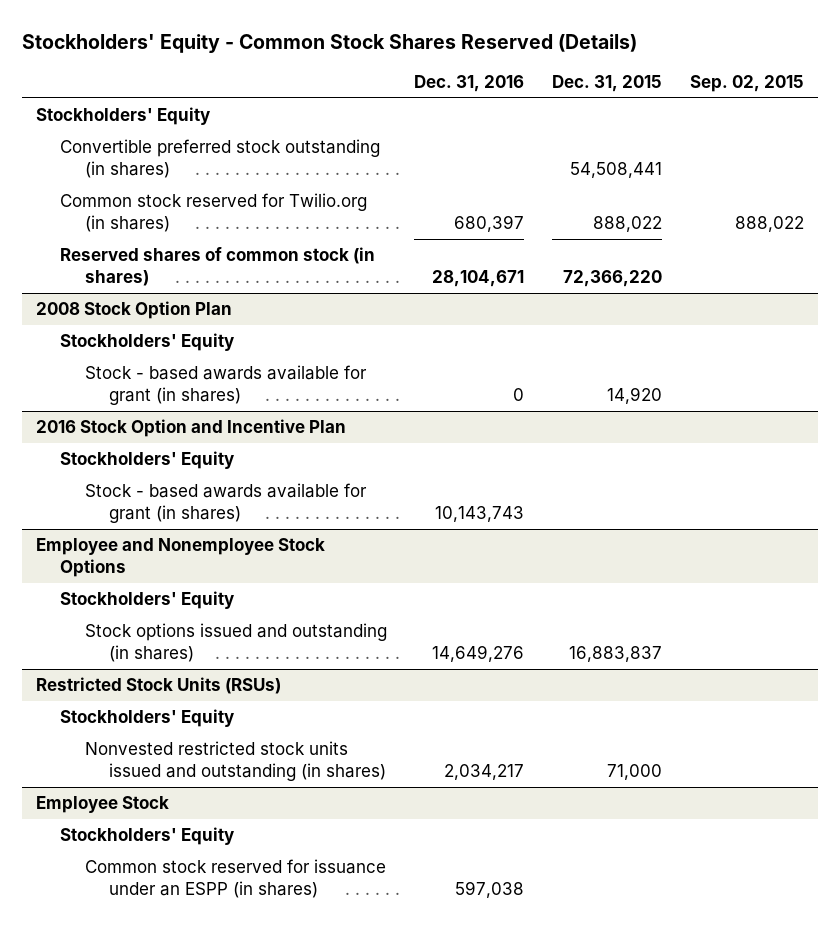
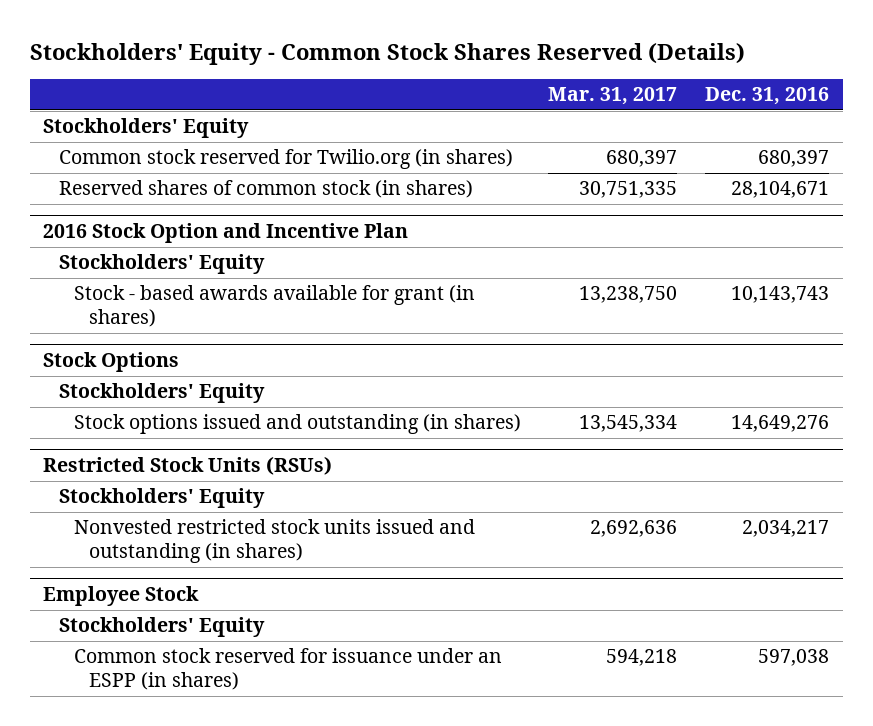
[552,74,663,92] Dec. 31, 2015 -> none
[689,74,804,92] Sep. 02, 2015 -> none
none -> [548,87,678,106] Mar. 31, 2017
[60,139,381,179] Convertible preferred stock outstanding (in shares) -> none
[35,301,232,320] 2008 Stock Option Plan -> none
[60,333,235,352] Stockholders' Equity -> none
[84,365,367,406] Stock - based awards available for grant (in shares) -> none
[35,538,325,578] Employee and Nonemployee Stock Options -> none
none -> [43,352,180,373] Stock Options

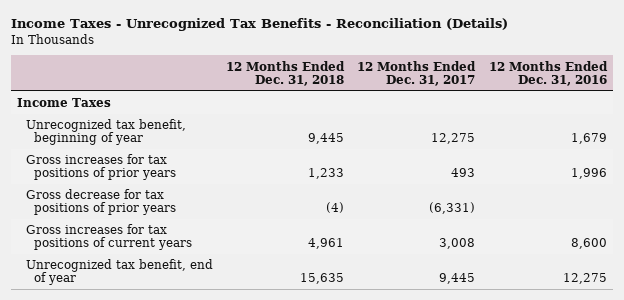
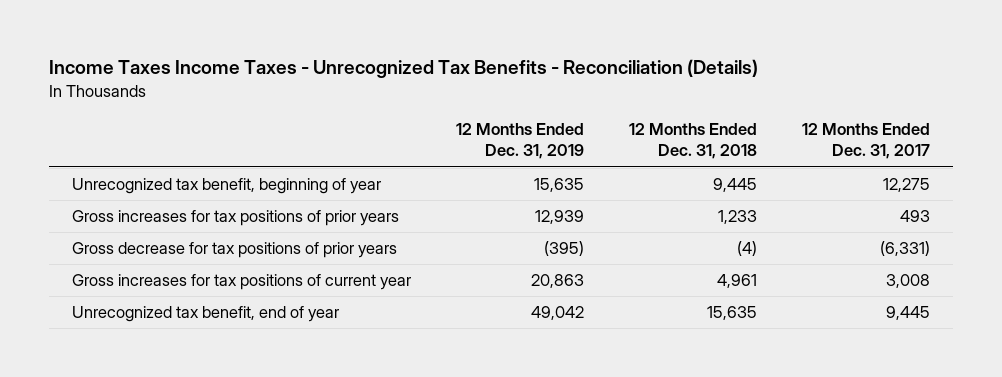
[10,18,508,32] Income Taxes - Unrecognized Tax Benefits - Reconciliation (Details) -> [48,59,758,79] Income Taxes Income Taxes - Unrecognized Tax Benefits - Reconciliation (Details)
[488,60,608,86] 12 Months Ended Dec. 31, 2016 -> none
none -> [455,123,584,160] 12 Months Ended Dec. 31, 2019
[17,98,112,108] Income Taxes -> none
[25,224,193,251] Gross increases for tax positions of current years -> [71,274,411,291] Gross increases for tax positions of current year

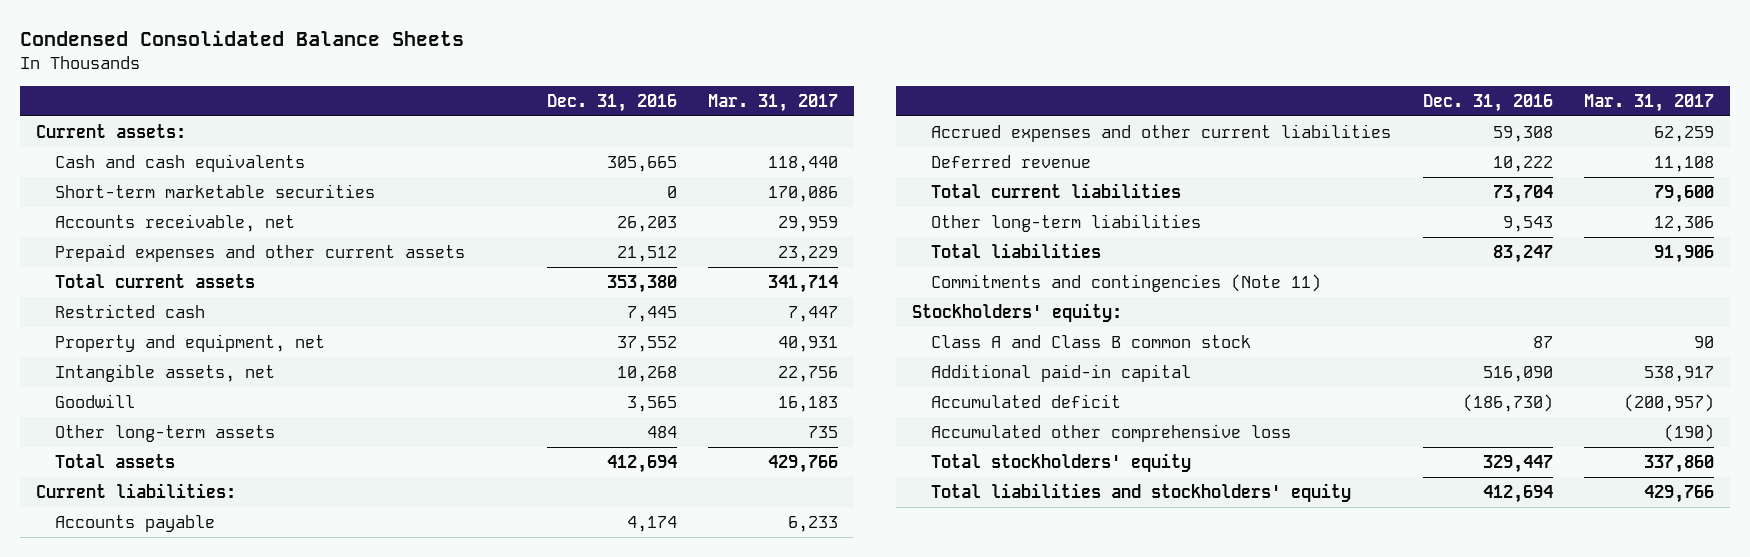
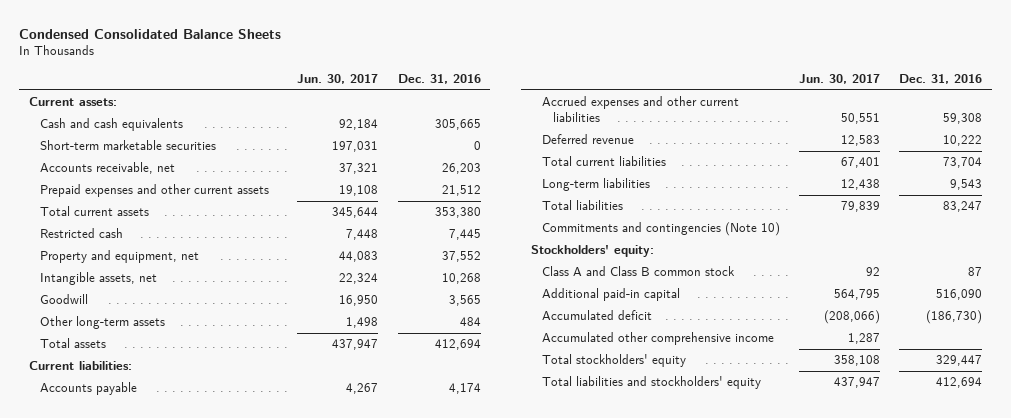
[708,93,839,112] Mar. 31, 2017 -> none
none -> [297,73,379,84] Jun. 30, 2017
[930,214,1201,233] Other long-term liabilities -> [541,178,650,192] Long-term liabilities
[930,274,1321,293] Commitments and contingencies (Note 11) -> [541,222,780,237] Commitments and contingencies (Note 10)
[930,424,1291,443] Accumulated other comprehensive loss -> [541,332,774,346] Accumulated other comprehensive income

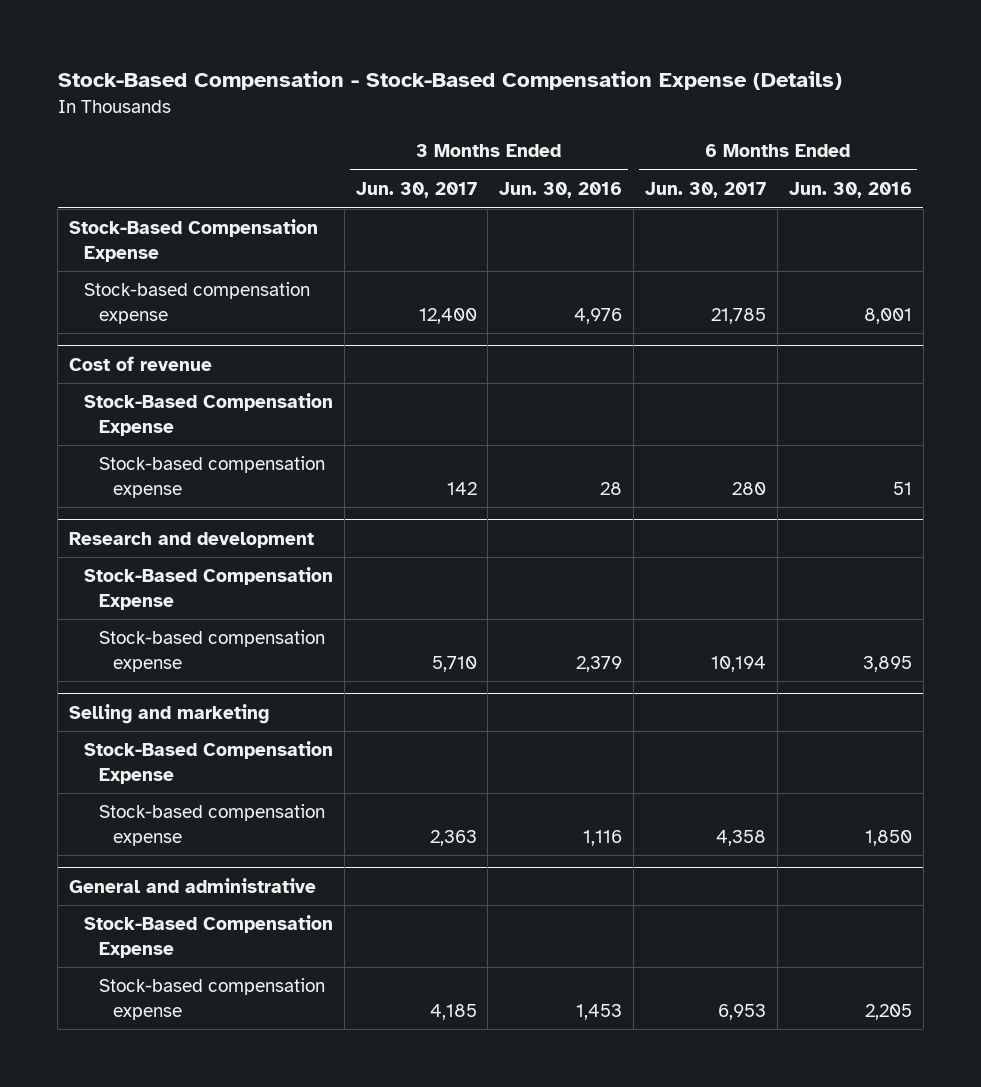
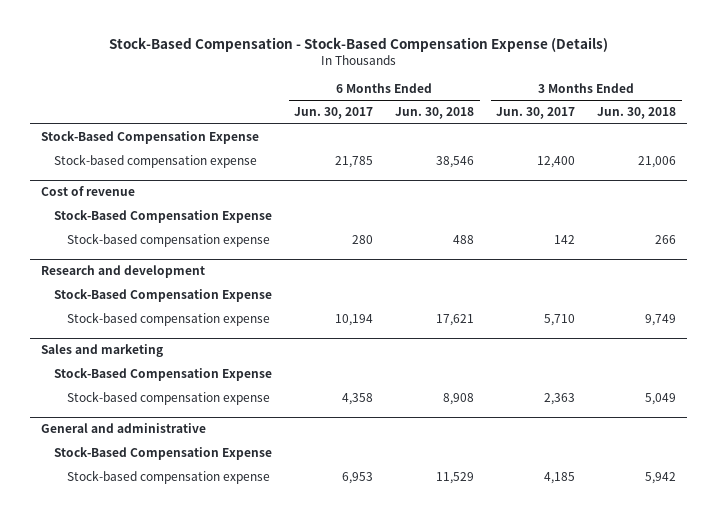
[499,182,623,199] Jun. 30, 2016 -> none
[788,182,912,199] Jun. 30, 2016 -> none
none -> [395,107,475,120] Jun. 30, 2018
none -> [597,107,677,120] Jun. 30, 2018
[69,703,270,724] Selling and marketing -> [41,344,164,358] Sales and marketing

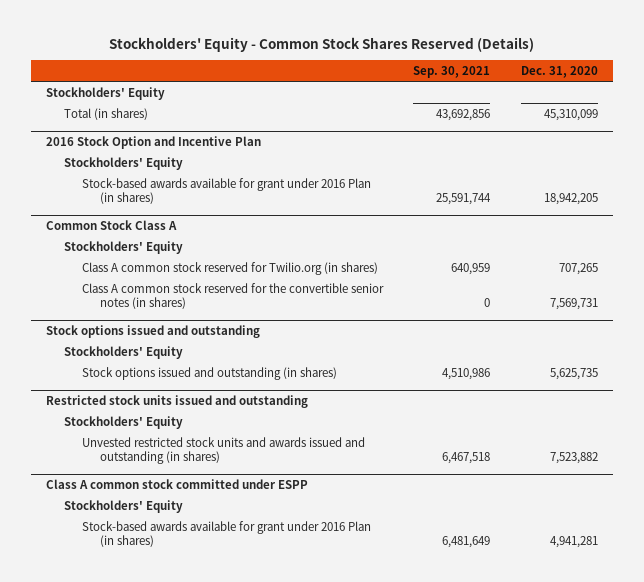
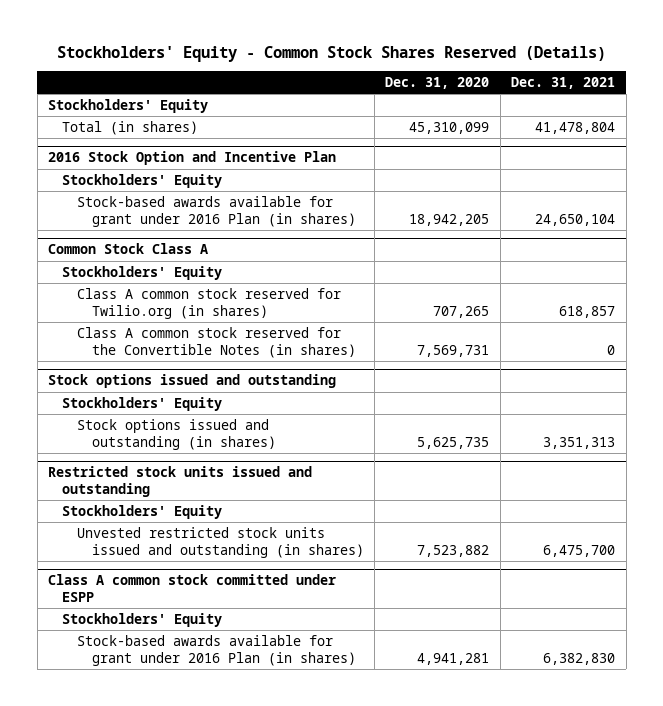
[413,65,491,78] Sep. 30, 2021 -> none
none -> [511,76,616,89] Dec. 31, 2021
[81,282,384,309] Class A common stock reserved for the convertible senior notes (in shares) -> [77,326,356,358] Class A common stock reserved for the Convertible Notes (in shares)
[81,436,365,464] Unvested restricted stock units and awards issued and outstanding (in shares) -> [77,526,364,558] Unvested restricted stock units issued and outstanding (in shares)

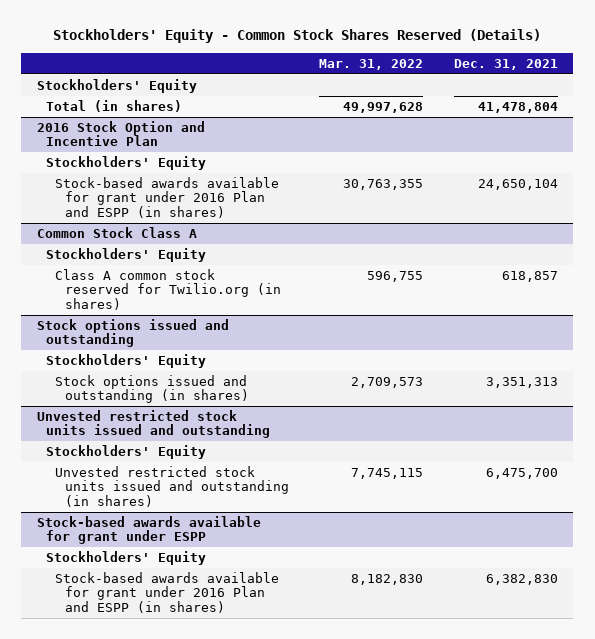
[385,76,490,89] Dec. 31, 2020 -> none
none -> [319,58,424,70] Mar. 31, 2022
[77,195,356,227] Stock-based awards available for grant under 2016 Plan (in shares) -> [55,177,280,218] Stock-based awards available for grant under 2016 Plan and ESPP (in shares)
[77,326,356,358] Class A common stock reserved for the Convertible Notes (in shares) -> none
[47,466,312,498] Restricted stock units issued and outstanding -> [36,410,270,439] Unvested restricted stock units issued and outstanding
[47,574,336,603] Class A common stock committed under ESPP -> [36,516,261,545] Stock-based awards available for grant under ESPP
[77,634,356,666] Stock-based awards available for grant under 2016 Plan (in shares) -> [55,572,280,613] Stock-based awards available for grant under 2016 Plan and ESPP (in shares)

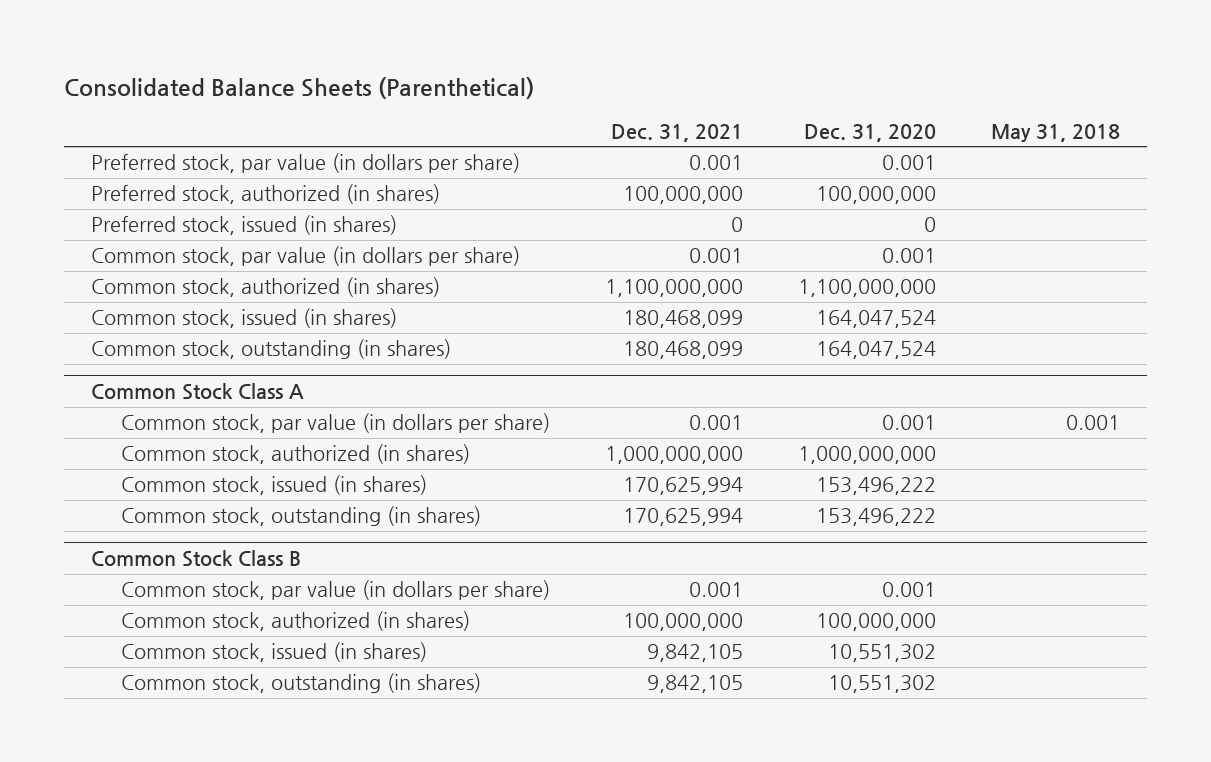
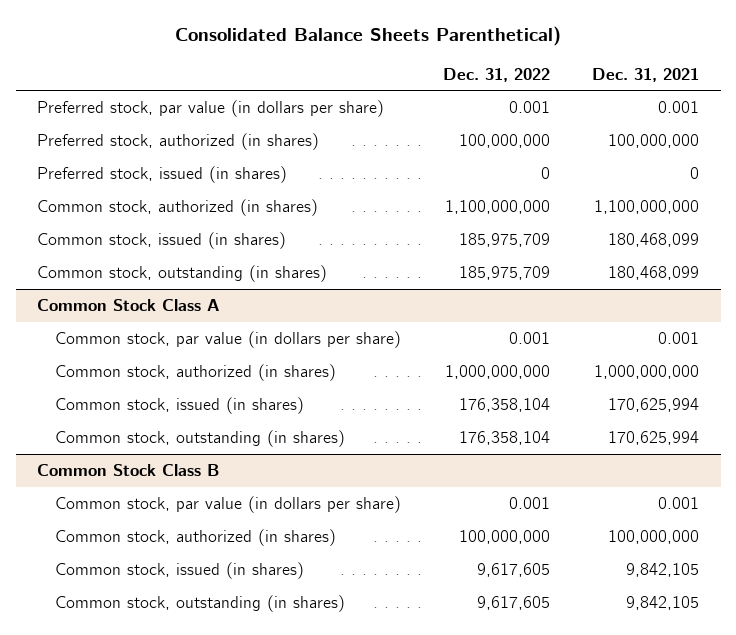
[63,77,534,100] Consolidated Balance Sheets (Parenthetical) -> [175,26,562,47] Consolidated Balance Sheets Parenthetical)
[803,123,936,142] Dec. 31, 2020 -> none
[990,123,1120,142] May 31, 2018 -> none
none -> [443,67,551,82] Dec. 31, 2022
[91,246,521,267] Common stock, par value (in dollars per share) -> none

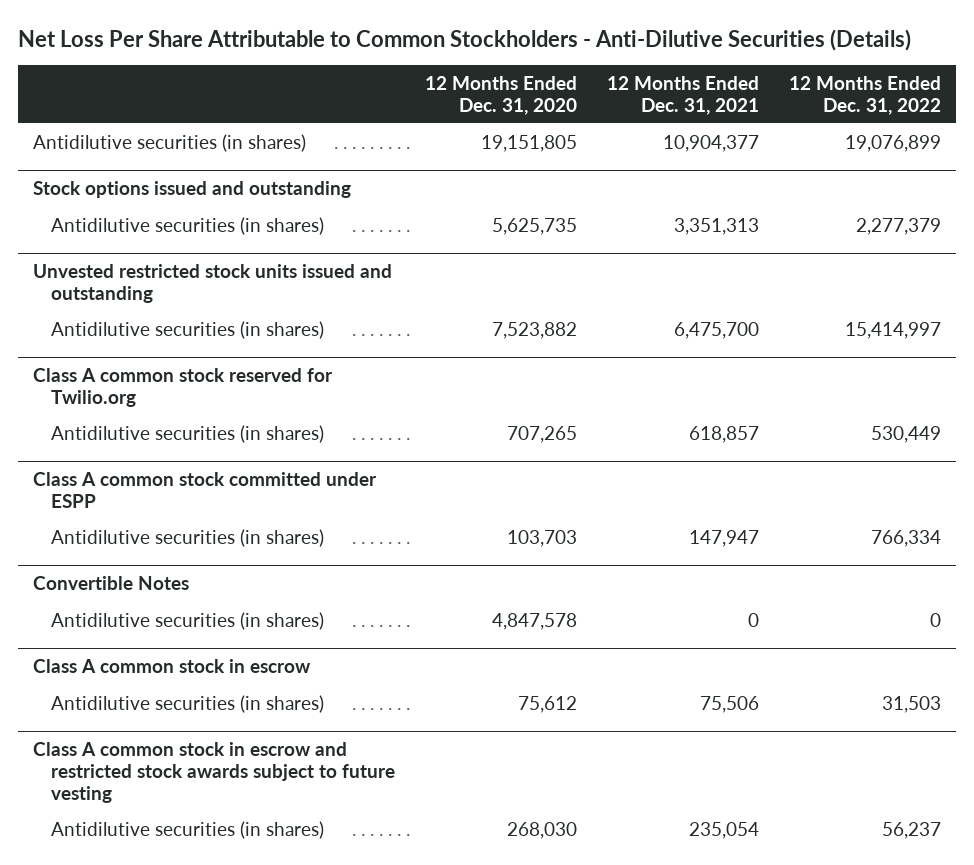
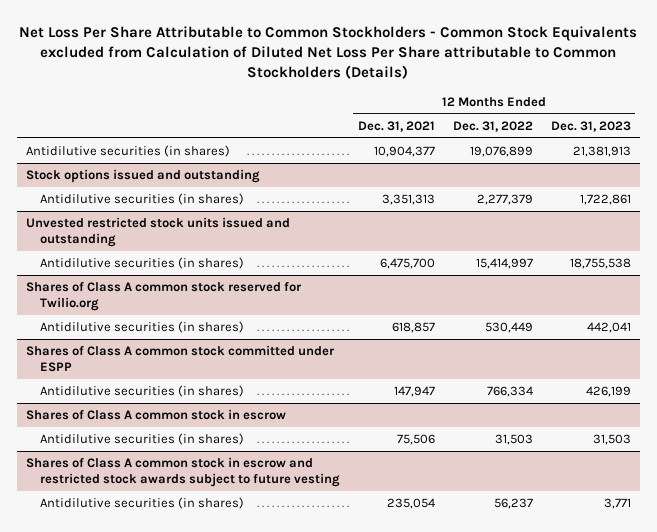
[17,28,911,51] Net Loss Per Share Attributable to Common Stockholders - Anti-Dilutive Securities (Details) -> [19,25,638,79] Net Loss Per Share Attributable to Common Stockholders - Common Stock Equivalents excluded from Calculation of Diluted Net Loss Per Share attributable to Common Stockholders (Details)
[424,76,577,115] 12 Months Ended Dec. 31, 2020 -> none
none -> [550,120,631,132] Dec. 31, 2023
[32,368,333,408] Class A common stock reserved for Twilio.org -> [25,281,302,311] Shares of Class A common stock reserved for Twilio.org
[32,472,377,509] Class A common stock committed under ESPP -> [25,345,335,372] Shares of Class A common stock committed under ESPP
[32,576,189,591] Convertible Notes -> none
[50,611,324,630] Antidilutive securities (in shares) -> none
[32,659,311,674] Class A common stock in escrow -> [25,409,286,421] Shares of Class A common stock in escrow
[32,742,395,803] Class A common stock in escrow and restricted stock awards subject to future vesting -> [25,457,340,487] Shares of Class A common stock in escrow and restricted stock awards subject to future vesting

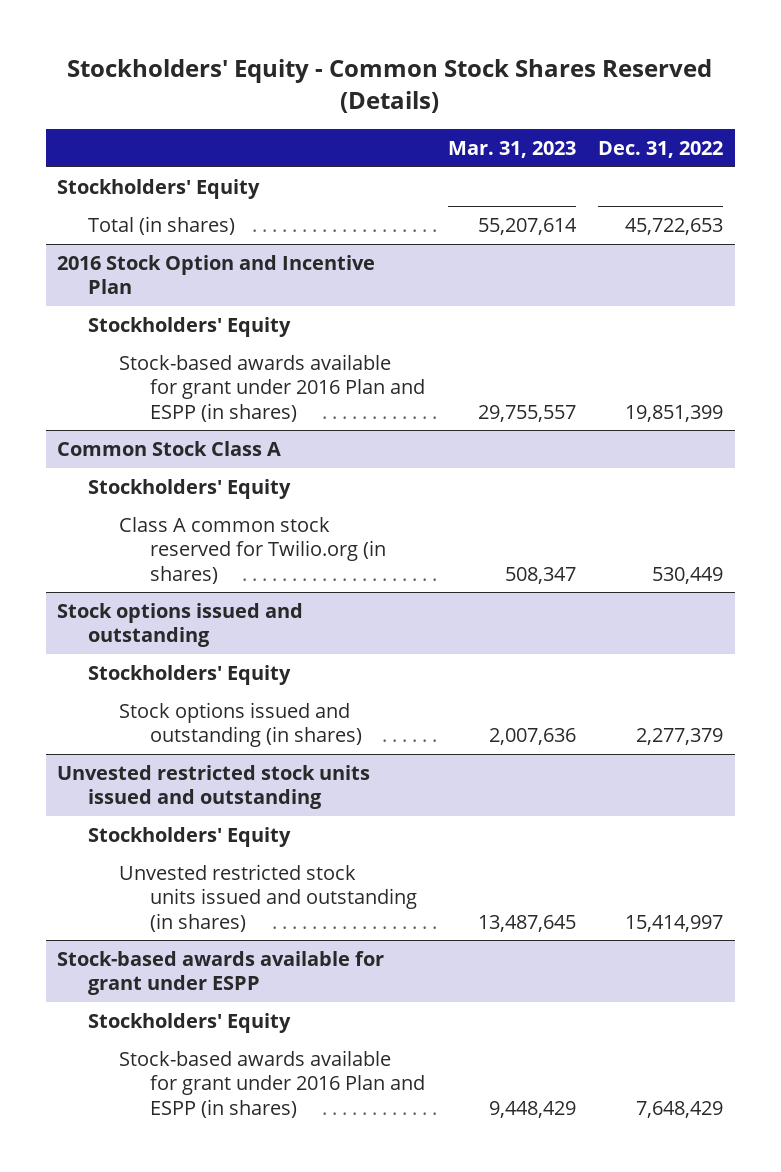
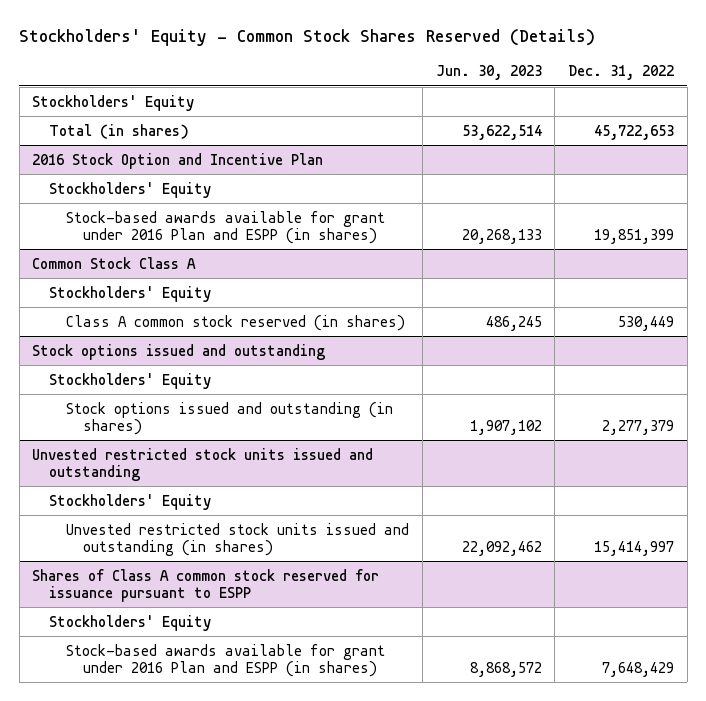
[447,141,576,159] Mar. 31, 2023 -> none
none -> [435,65,542,81] Jun. 30, 2023
[119,517,387,584] Class A common stock reserved for Twilio.org (in shares) -> [66,314,406,331] Class A common stock reserved (in shares)
[57,951,385,996] Stock-based awards available for grant under ESPP -> [32,568,380,602] Shares of Class A common stock reserved for issuance pursuant to ESPP

